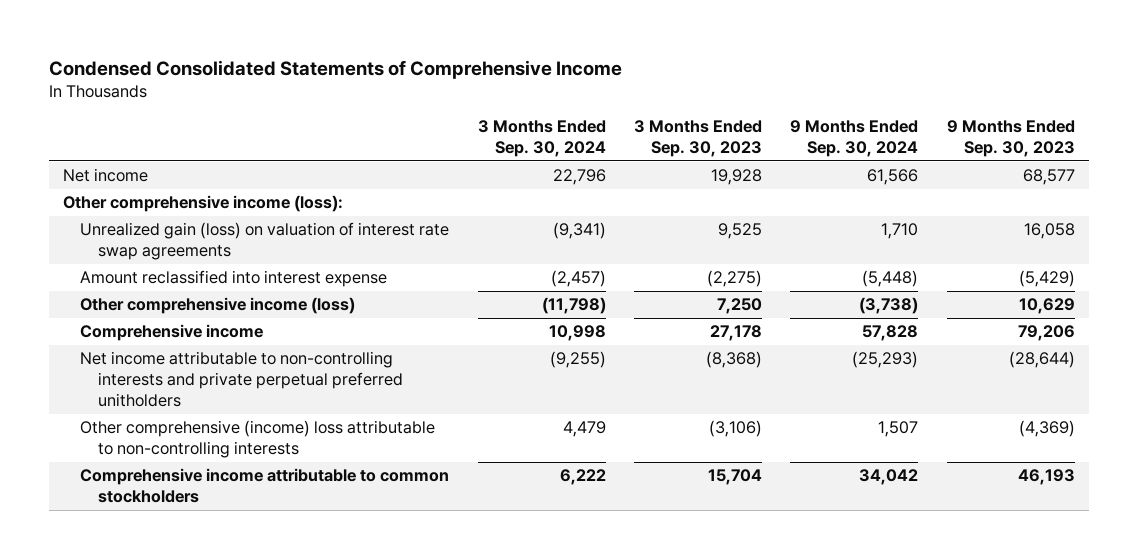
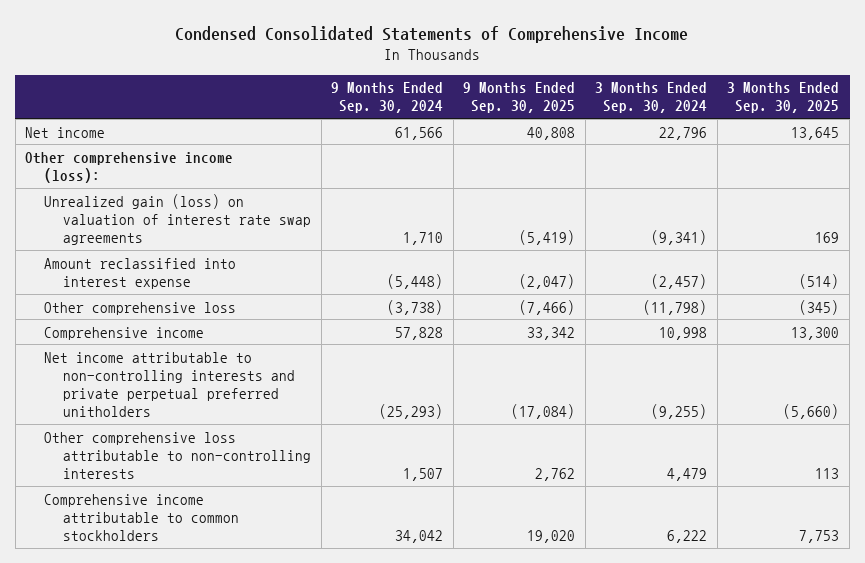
[634,120,763,158] 3 Months Ended Sep. 30, 2023 -> none
[946,120,1075,158] 9 Months Ended Sep. 30, 2023 -> none
none -> [463,82,576,114] 9 Months Ended Sep. 30, 2025
none -> [727,82,840,114] 3 Months Ended Sep. 30, 2025
[80,297,356,315] Other comprehensive income (loss) -> [44,301,237,315] Other comprehensive loss
[80,420,436,459] Other comprehensive (income) loss attributable to non-controlling interests -> [44,431,312,479] Other comprehensive loss attributable to non-controlling interests

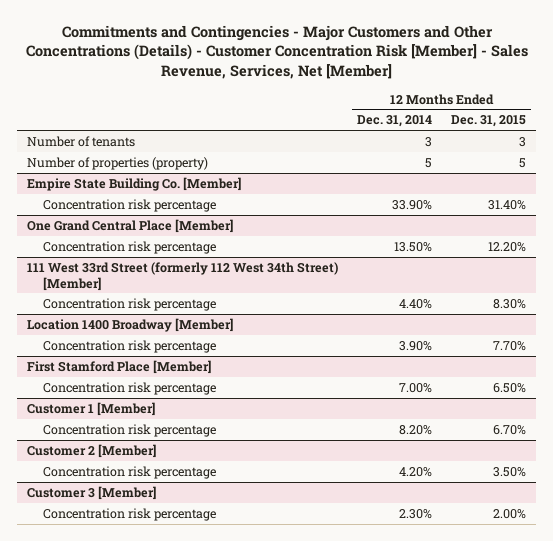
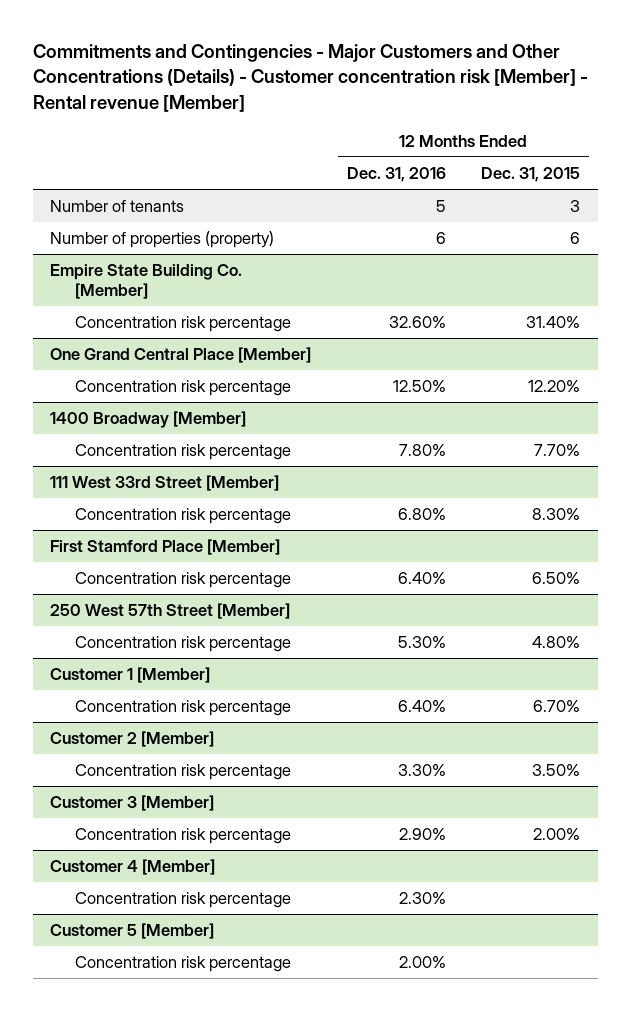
[25,24,528,80] Commitments and Contingencies - Major Customers and Other Concentrations (Details) - Customer Concentration Risk [Member] - Sales Revenue, Services, Net [Member] -> [32,43,588,112] Commitments and Contingencies - Major Customers and Other Concentrations (Details) - Customer concentration risk [Member] - Rental revenue [Member]
[357,115,433,128] Dec. 31, 2014 -> none
none -> [346,166,446,182] Dec. 31, 2016
[519,157,527,168] 5 -> [569,231,580,244] 6
[42,297,216,311] Concentration risk percentage -> none
[26,317,233,332] Location 1400 Broadway [Member] -> none
[26,261,338,291] 111 West 33rd Street (formerly 112 West 34th Street) [Member] -> [50,410,247,428] 1400 Broadway [Member]
none -> [50,474,280,491] 111 West 33rd Street [Member]
none -> [74,507,291,524] Concentration risk percentage
none -> [50,602,291,619] 250 West 57th Street [Member]
none -> [74,635,291,652] Concentration risk percentage
none -> [50,858,216,875] Customer 4 [Member]
none -> [74,891,291,908] Concentration risk percentage
none -> [50,922,215,939] Customer 5 [Member]
none -> [74,955,291,972] Concentration risk percentage

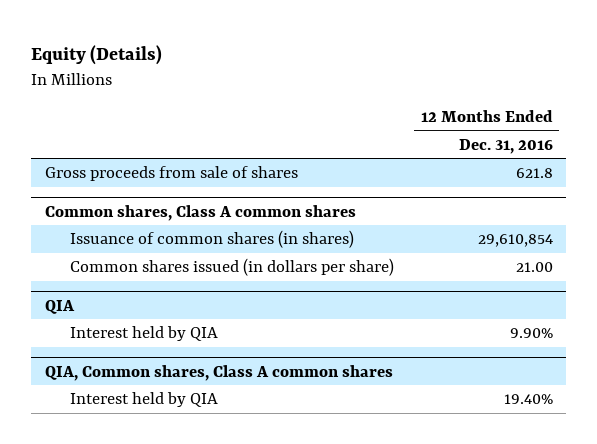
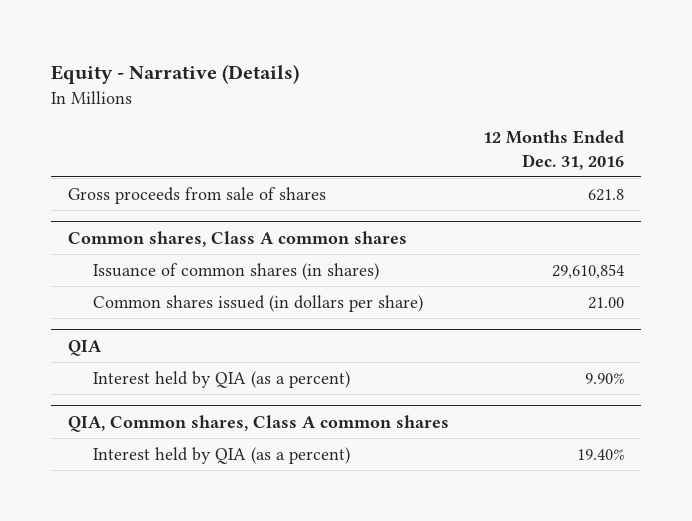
[31,44,163,65] Equity (Details) -> [51,64,300,85] Equity - Narrative (Details)
[70,326,219,342] Interest held by QIA -> [92,370,350,388] Interest held by QIA (as a percent)
[70,392,219,408] Interest held by QIA -> [92,446,350,464] Interest held by QIA (as a percent)

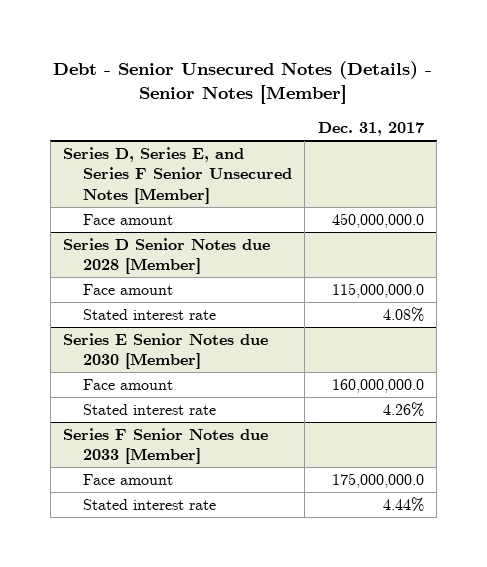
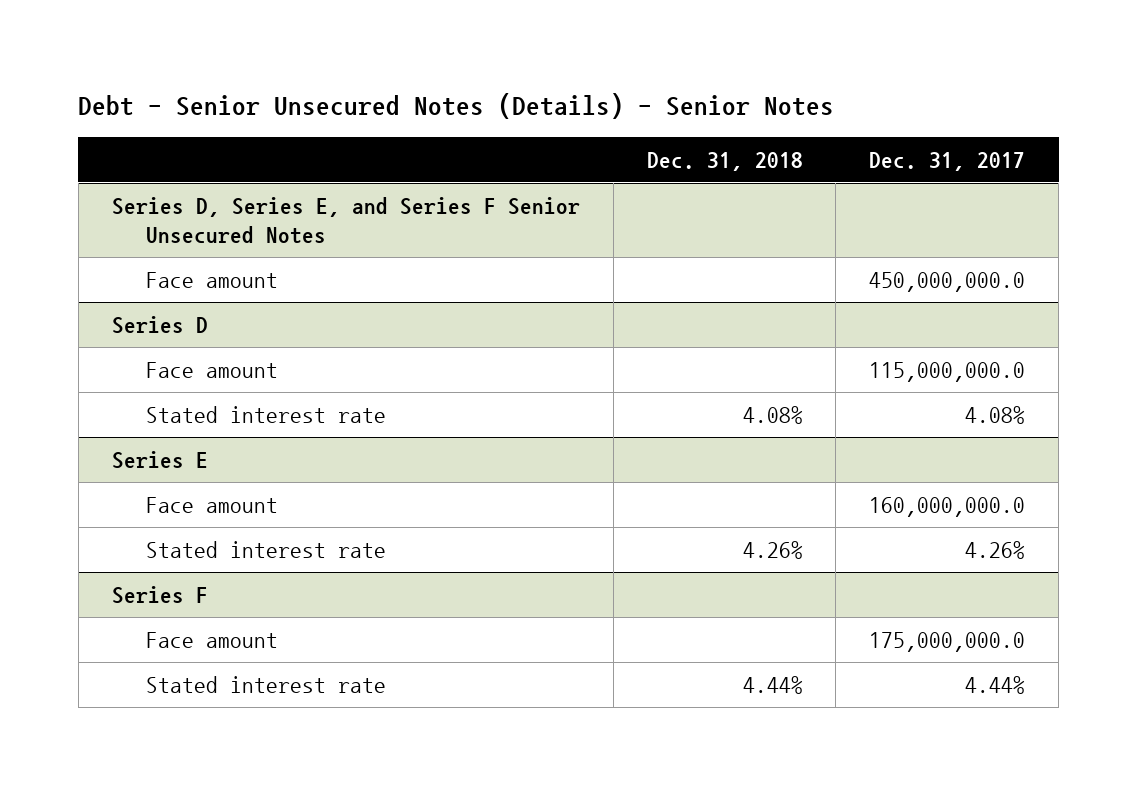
[53,60,433,105] Debt - Senior Unsecured Notes (Details) - Senior Notes [Member] -> [78,92,835,119] Debt - Senior Unsecured Notes (Details) - Senior Notes
none -> [646,151,803,171] Dec. 31, 2018
[63,146,293,204] Series D, Series E, and Series F Senior Unsecured Notes [Member] -> [111,196,580,244] Series D, Series E, and Series F Senior Unsecured Notes
[63,237,271,275] Series D Senior Notes due 2028 [Member] -> [111,315,208,334] Series D
[63,332,269,370] Series E Senior Notes due 2030 [Member] -> [111,450,208,469] Series E
[63,427,269,465] Series F Senior Notes due 2033 [Member] -> [111,585,208,604] Series F

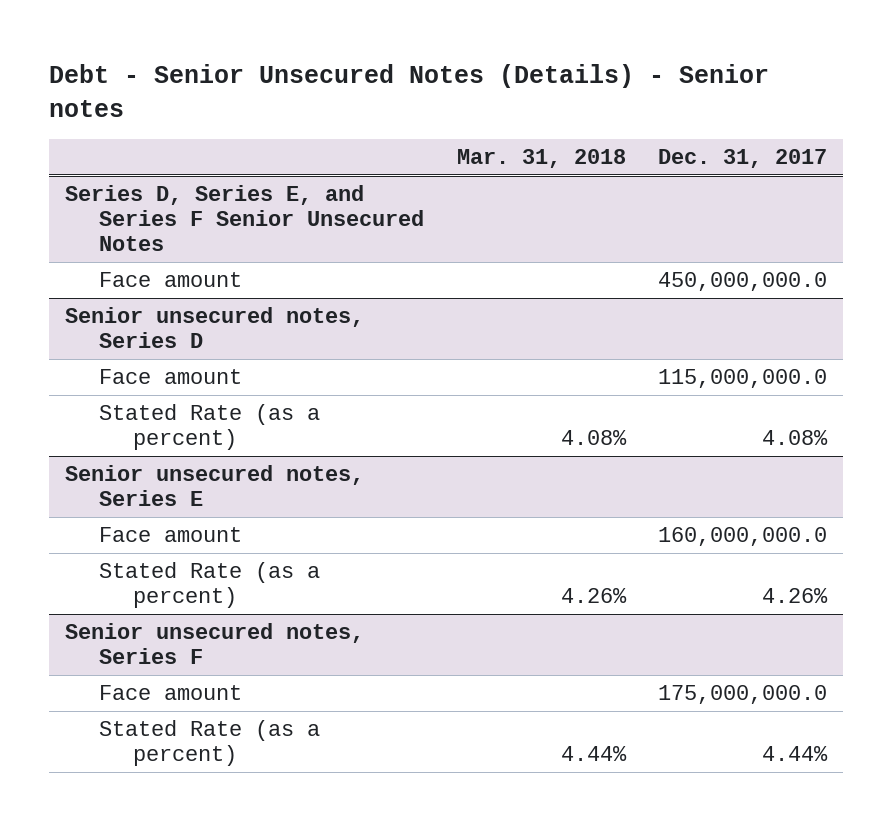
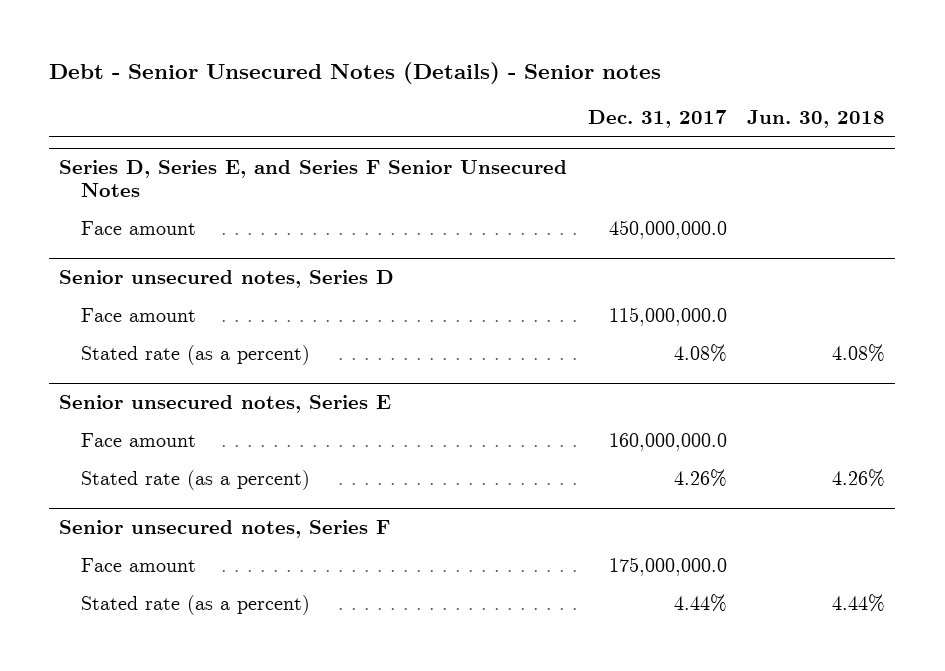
[456,148,626,168] Mar. 31, 2018 -> none
none -> [747,110,886,129] Jun. 30, 2018
[99,404,321,451] Stated Rate (as a percent) -> [81,344,311,365] Stated rate (as a percent)
[99,562,321,609] Stated Rate (as a percent) -> [81,469,311,490] Stated rate (as a percent)
[99,720,321,767] Stated Rate (as a percent) -> [81,594,311,615] Stated rate (as a percent)

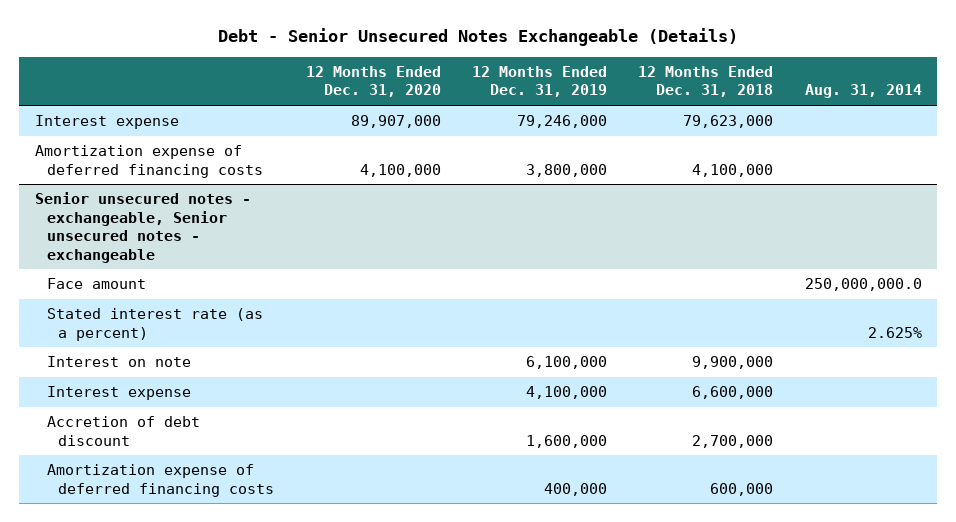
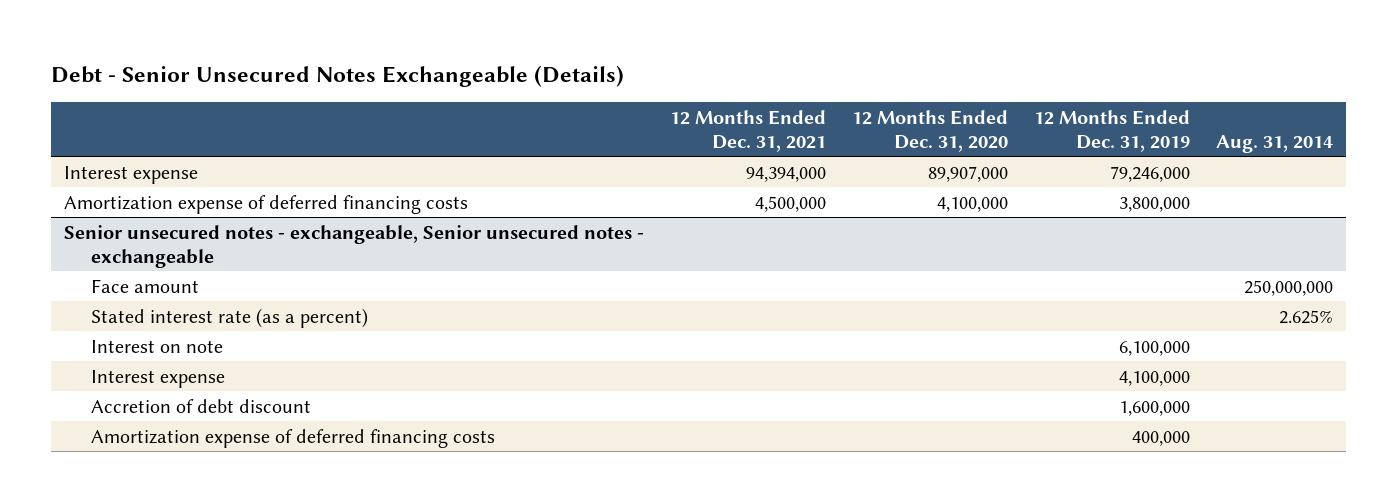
[638,65,774,98] 12 Months Ended Dec. 31, 2018 -> none
none -> [669,109,826,152] 12 Months Ended Dec. 31, 2021
[804,278,922,292] 250,000,000.0 -> [1243,279,1333,296] 250,000,000

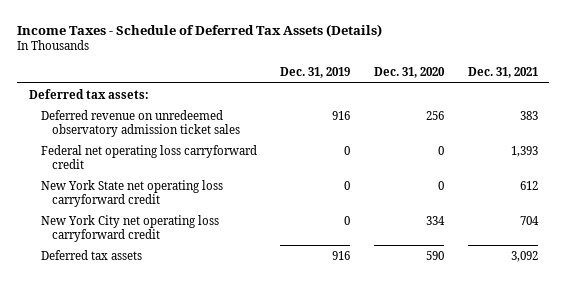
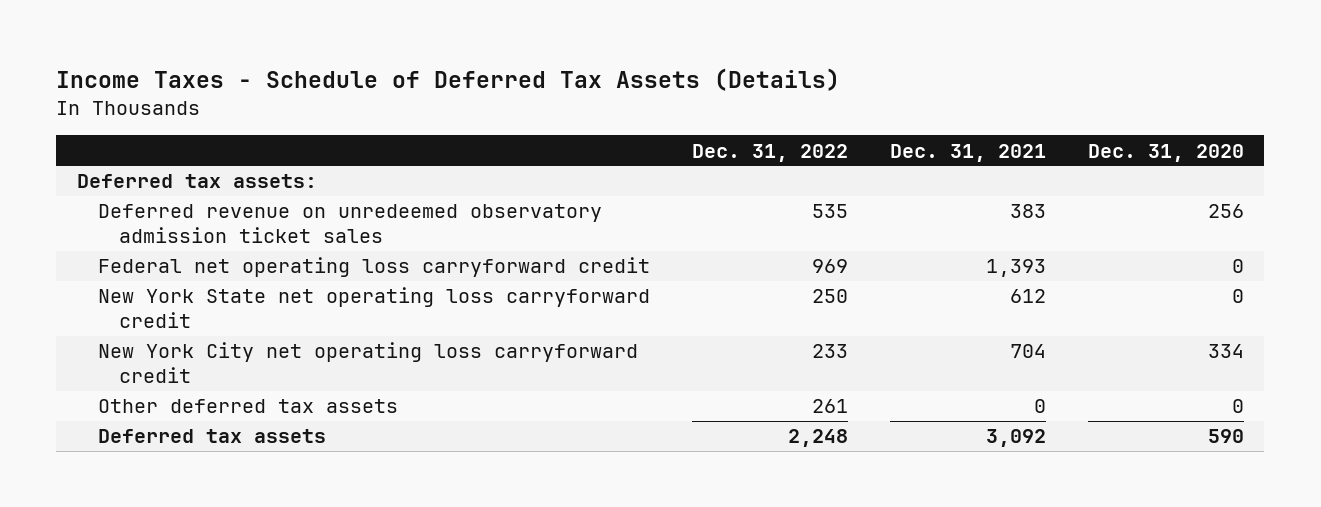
[280,67,351,79] Dec. 31, 2019 -> none
none -> [692,143,849,162] Dec. 31, 2022
none -> [98,399,399,414] Other deferred tax assets

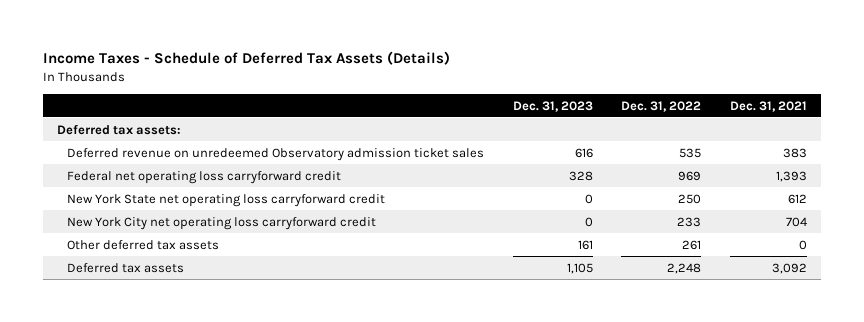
[1087,143,1244,162] Dec. 31, 2020 -> none
none -> [512,100,593,112] Dec. 31, 2023
[98,204,603,244] Deferred revenue on unredeemed observatory admission ticket sales -> [67,147,485,161] Deferred revenue on unredeemed Observatory admission ticket sales

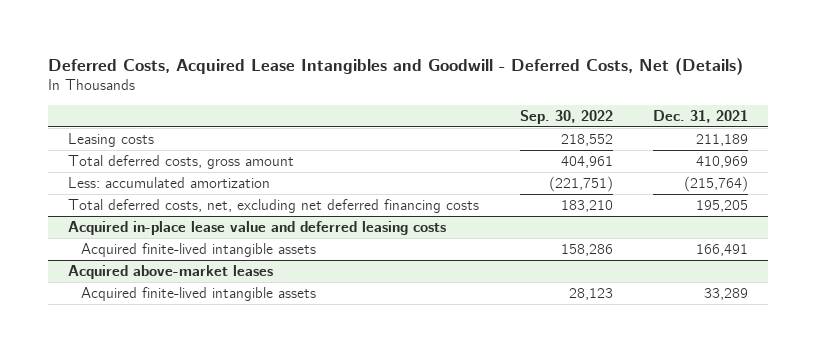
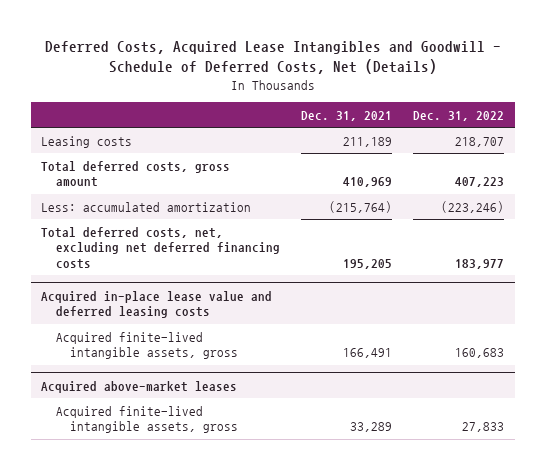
[48,57,744,75] Deferred Costs, Acquired Lease Intangibles and Goodwill - Deferred Costs, Net (Details) -> [44,41,501,75] Deferred Costs, Acquired Lease Intangibles and Goodwill - Schedule of Deferred Costs, Net (Details)
[519,109,613,124] Sep. 30, 2022 -> none
none -> [413,110,505,121] Dec. 31, 2022
[80,243,316,258] Acquired finite-lived intangible assets -> [55,331,238,360] Acquired finite-lived intangible assets, gross
[80,287,316,302] Acquired finite-lived intangible assets -> [55,405,238,434] Acquired finite-lived intangible assets, gross

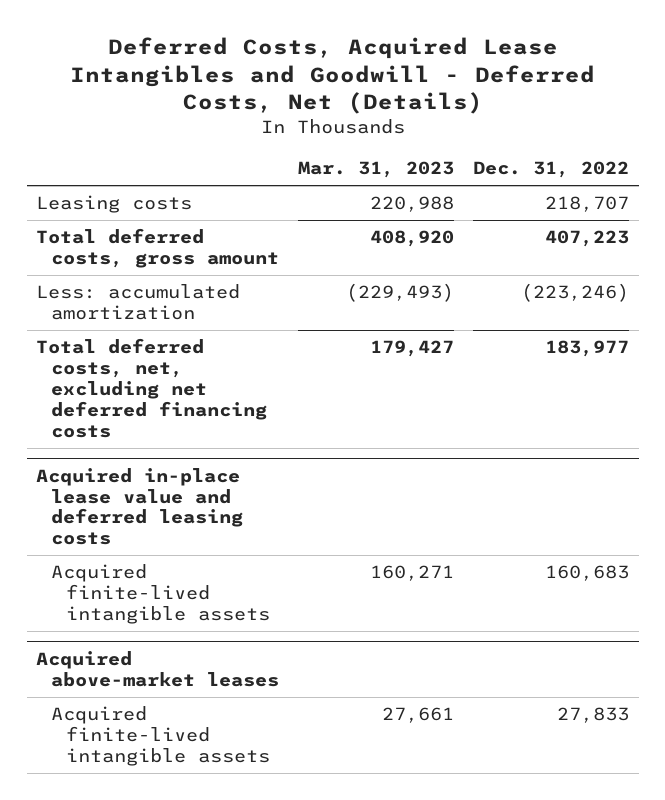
[44,41,501,75] Deferred Costs, Acquired Lease Intangibles and Goodwill - Schedule of Deferred Costs, Net (Details) -> [69,37,595,115] Deferred Costs, Acquired Lease Intangibles and Goodwill - Deferred Costs, Net (Details)
[300,110,392,121] Dec. 31, 2021 -> none
none -> [298,161,455,179] Mar. 31, 2023
[55,331,238,360] Acquired finite-lived intangible assets, gross -> [51,564,271,625] Acquired finite-lived intangible assets
[55,405,238,434] Acquired finite-lived intangible assets, gross -> [51,706,271,767] Acquired finite-lived intangible assets

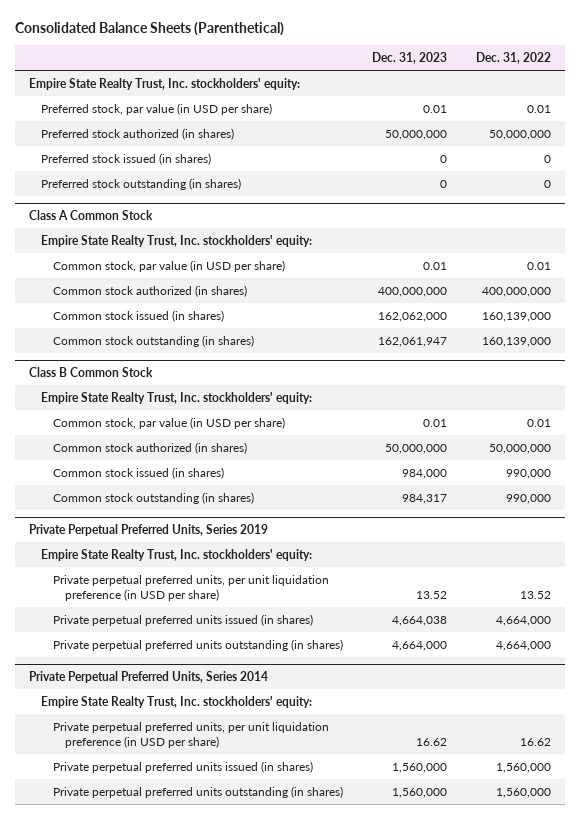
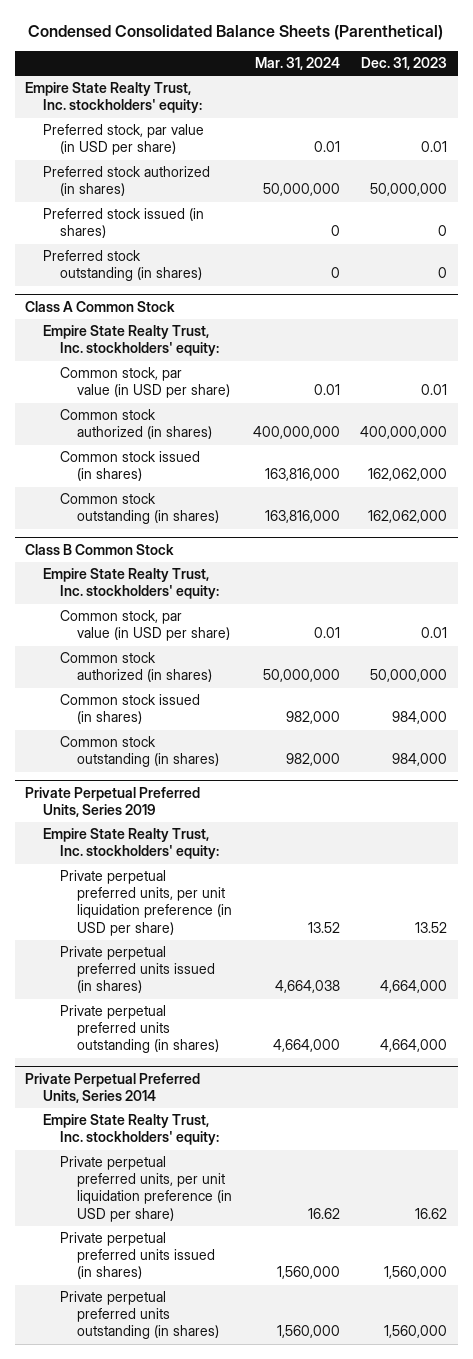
[14,22,284,37] Consolidated Balance Sheets (Parenthetical) -> [28,24,444,40] Condensed Consolidated Balance Sheets (Parenthetical)
[475,52,551,65] Dec. 31, 2022 -> none
none -> [254,57,340,71] Mar. 31, 2024
[378,336,448,347] 162,061,947 -> [368,510,448,524] 162,062,000
[402,493,448,504] 984,317 -> [392,753,448,767] 984,000
[392,615,448,626] 4,664,038 -> [380,980,448,994] 4,664,000

